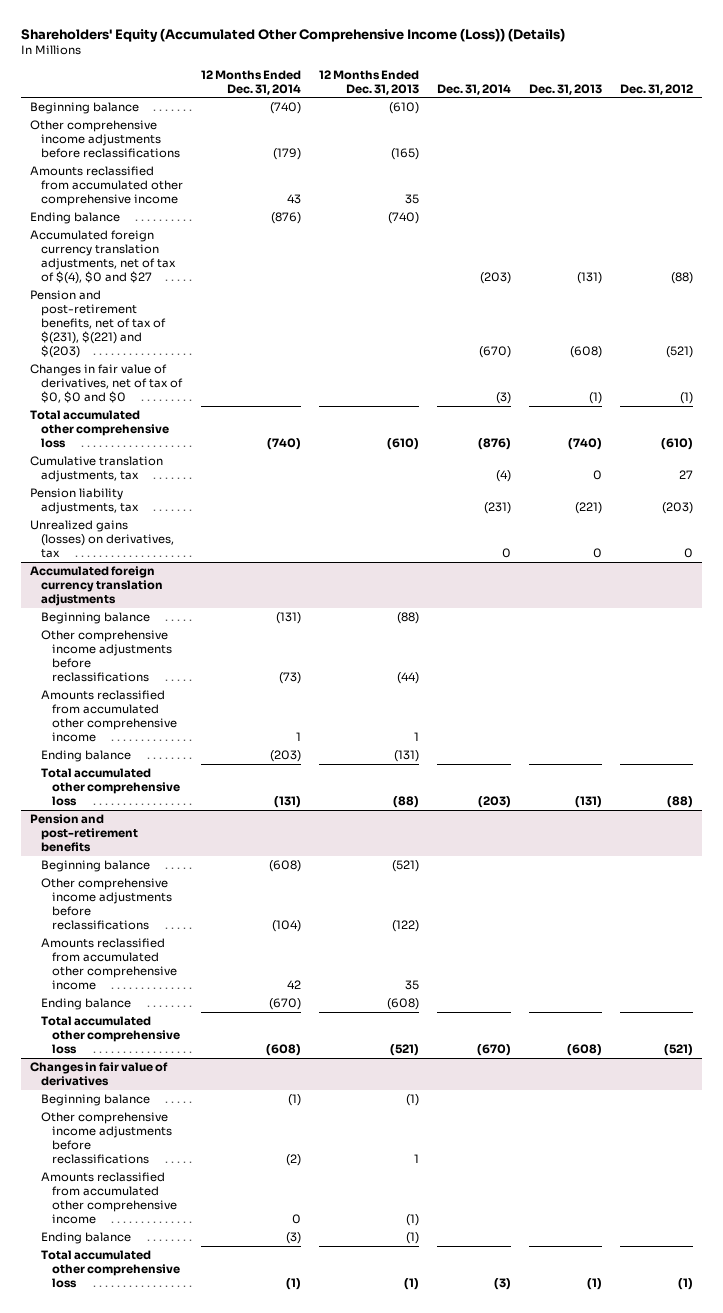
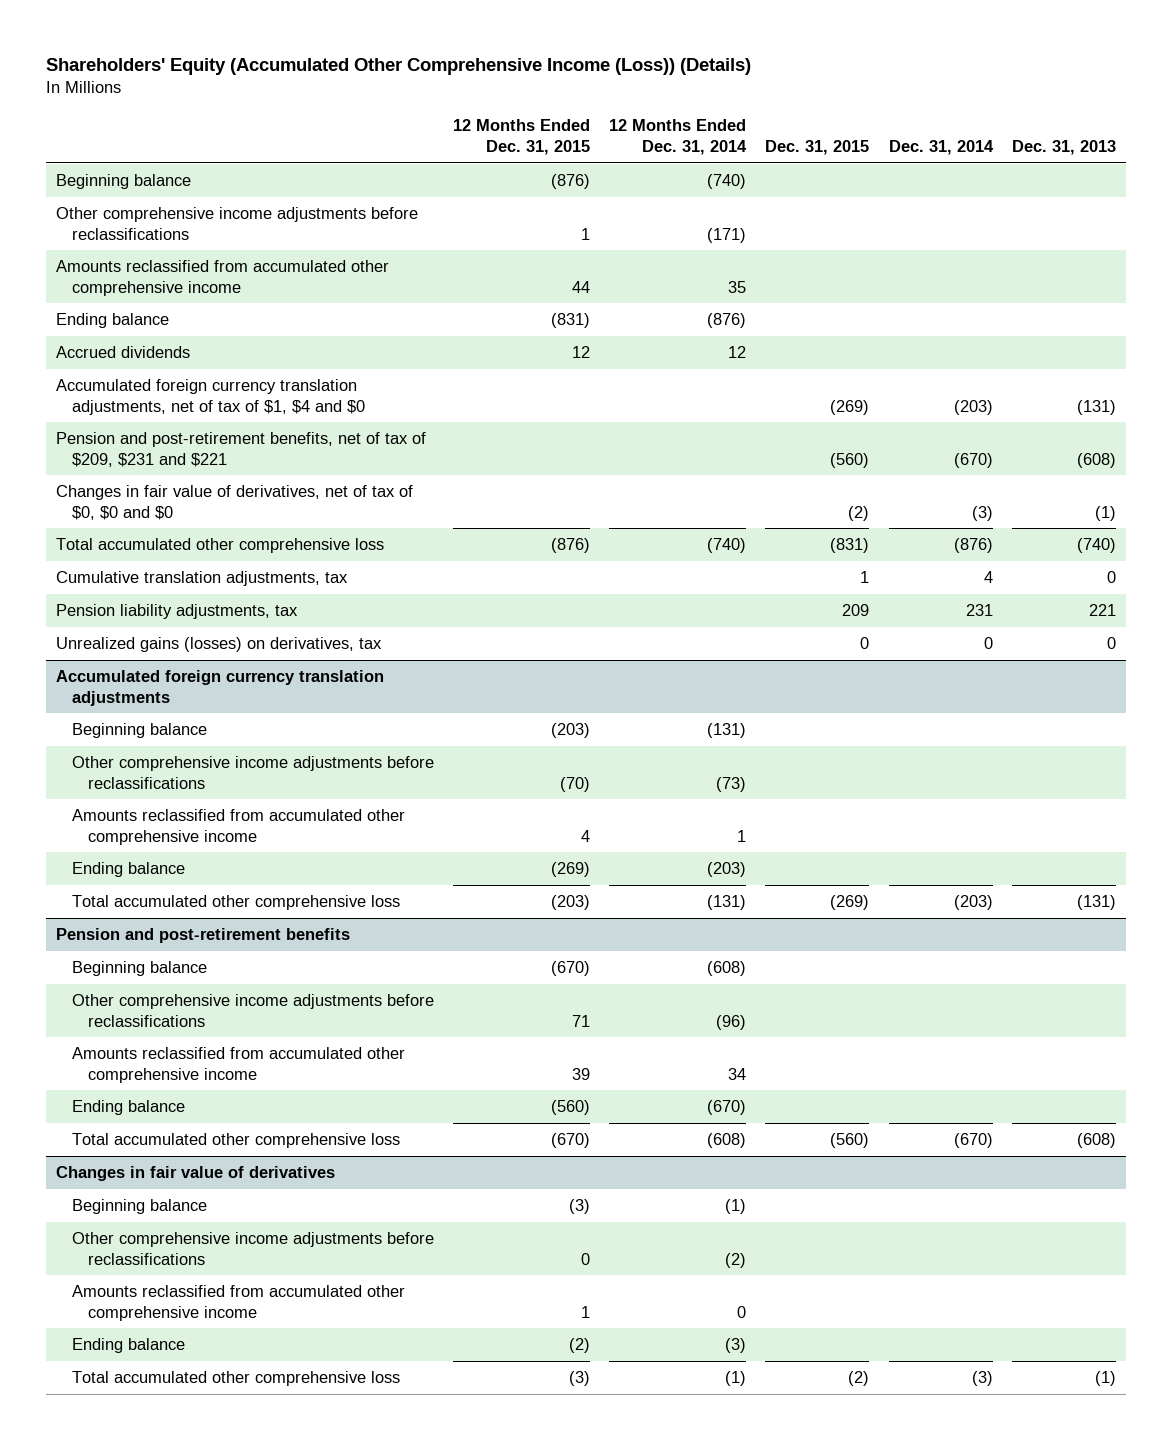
[319,69,420,95] 12 Months Ended Dec. 31, 2013 -> none
[619,83,693,95] Dec. 31, 2012 -> none
none -> [453,119,591,156] 12 Months Ended Dec. 31, 2015
none -> [765,140,870,156] Dec. 31, 2015
[273,148,302,161] (179) -> [707,227,747,243] (171)
[287,194,302,205] 43 -> [728,280,747,293] 35
none -> [55,345,190,358] Accrued dividends
[30,230,177,285] Accumulated foreign currency translation adjustments, net of tax of $(4), $0 and $27 -> [55,378,365,415] Accumulated foreign currency translation adjustments, net of tax of $1, $4 and $0
[30,290,167,359] Pension and post-retirement benefits, net of tax of $(231), $(221) and $(203) -> [55,431,426,467] Pension and post-retirement benefits, net of tax of $209, $231 and $221
[495,470,511,483] (4) -> [983,570,993,583] 4
[483,502,511,515] (231) -> [965,603,993,616] 231
[574,502,602,515] (221) -> [1088,603,1116,616] 221
[272,920,302,933] (104) -> [716,1014,747,1030] (96)
[287,980,302,990] 42 -> [728,1067,747,1080] 34

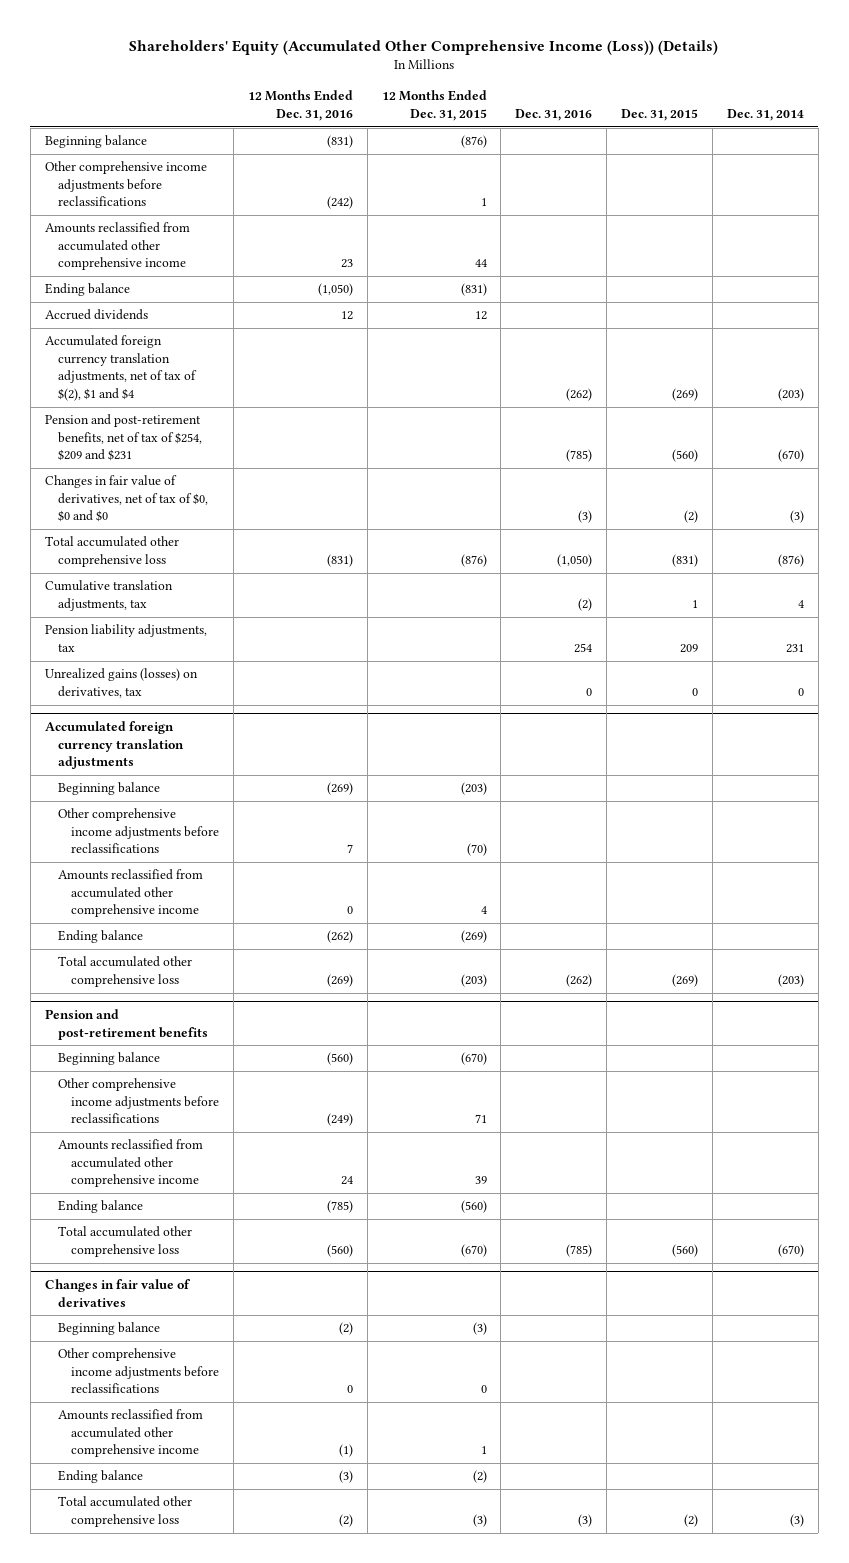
[609,119,748,156] 12 Months Ended Dec. 31, 2014 -> none
[1011,140,1116,156] Dec. 31, 2013 -> none
none -> [247,90,353,121] 12 Months Ended Dec. 31, 2016
none -> [515,108,593,121] Dec. 31, 2016
[55,378,365,415] Accumulated foreign currency translation adjustments, net of tax of $1, $4 and $0 -> [44,335,197,401] Accumulated foreign currency translation adjustments, net of tax of $(2), $1 and $4
[55,431,426,467] Pension and post-retirement benefits, net of tax of $209, $231 and $221 -> [44,414,202,462] Pension and post-retirement benefits, net of tax of $254, $209 and $231

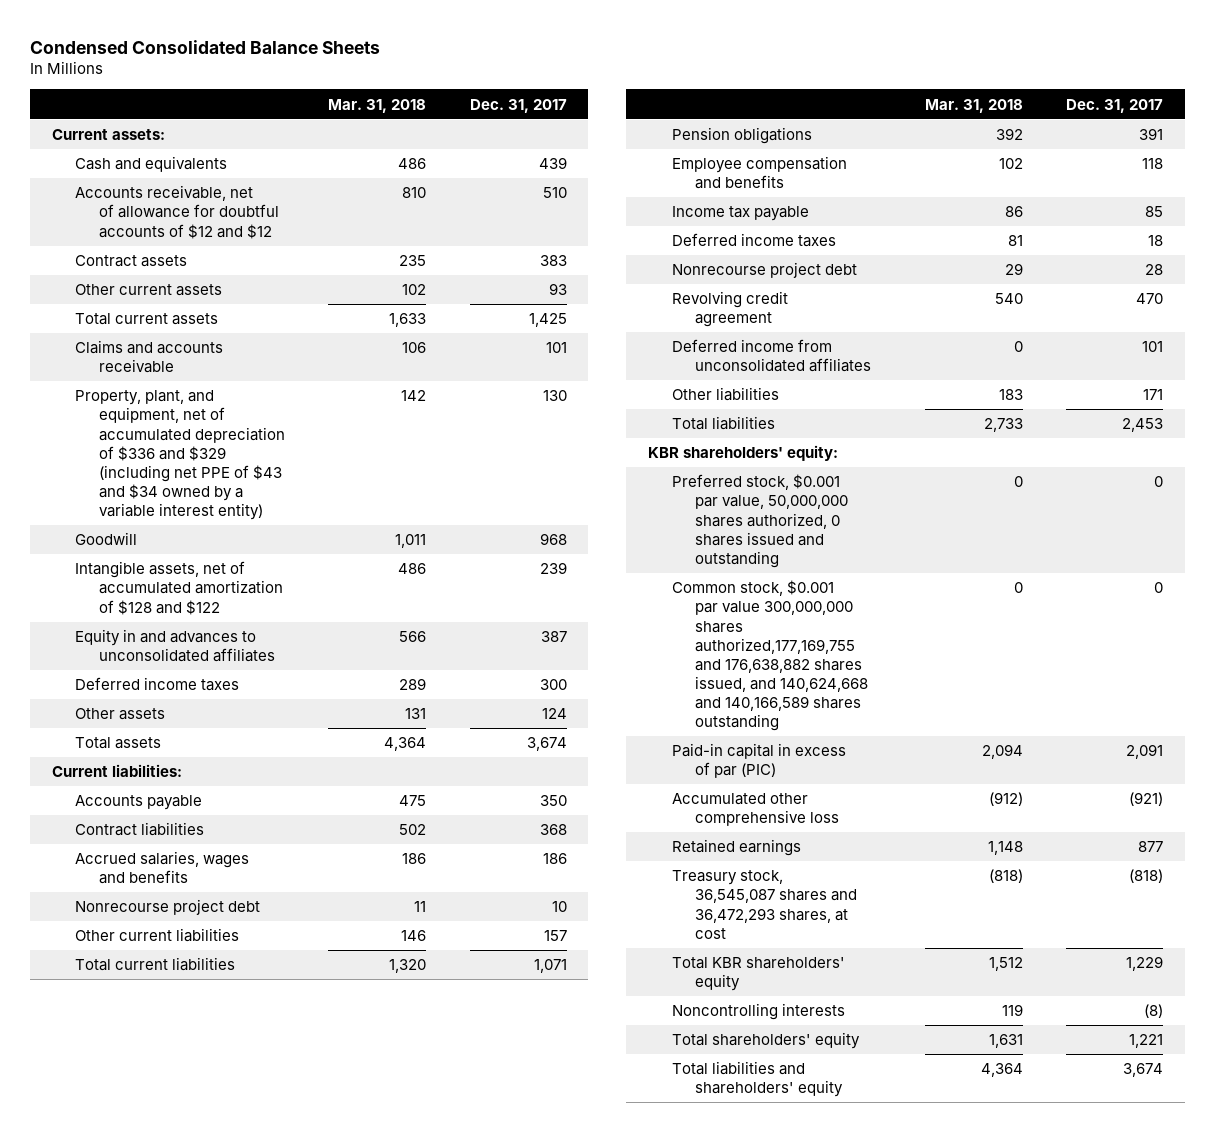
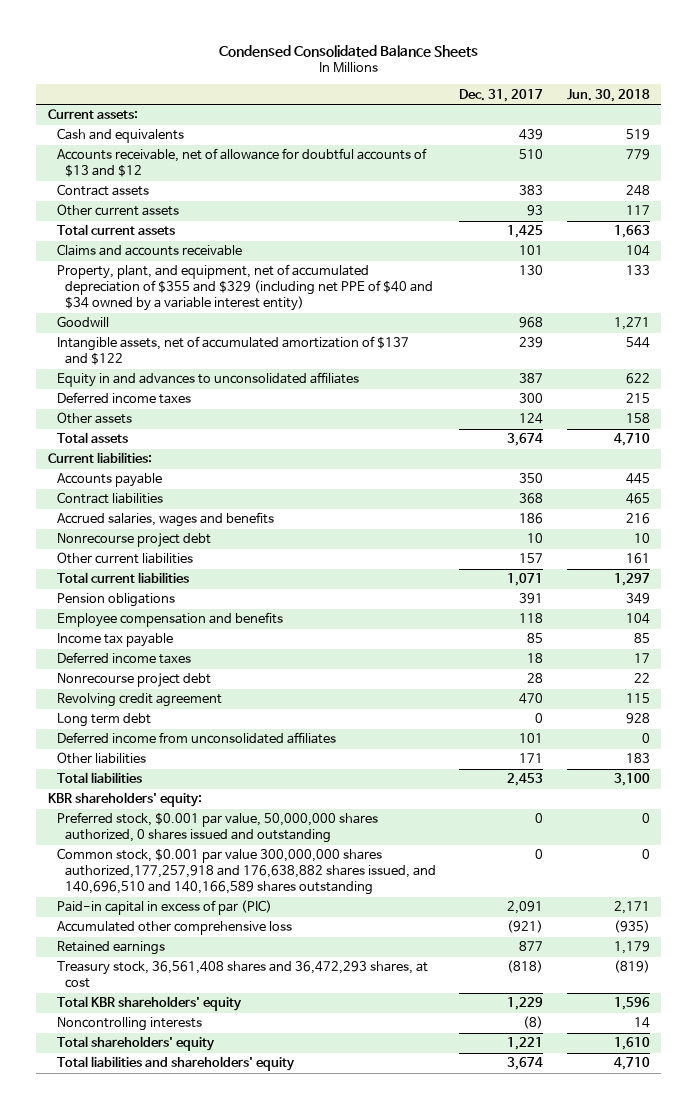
[328,98,427,113] Mar. 31, 2018 -> none
none -> [566,88,650,102] Jun. 30, 2018
[75,185,279,239] Accounts receivable, net of allowance for doubtful accounts of $12 and $12 -> [56,148,427,178] Accounts receivable, net of allowance for doubtful accounts of $13 and $12
[75,390,285,521] Property, plant, and equipment, net of accumulated depreciation of $336 and $329 (including net PPE of $43 and $34 owned by a variable interest entity) -> [56,264,434,312] Property, plant, and equipment, net of accumulated depreciation of $355 and $329 (including net PPE of $40 and $34 owned by a variable interest entity)
[75,561,283,615] Intangible assets, net of accumulated amortization of $128 and $122 -> [56,336,409,366] Intangible assets, net of accumulated amortization of $137 and $122
none -> [56,713,151,728] Long term debt
[671,580,869,732] Common stock, $0.001 par value 300,000,000 shares authorized,177,169,755 and 176,638,882 shares issued, and 140,624,668 and 140,166,589 shares outstanding -> [56,848,437,896] Common stock, $0.001 par value 300,000,000 shares authorized,177,257,918 and 176,638,882 shares issued, and 140,696,510 and 140,166,589 shares outstanding
[671,870,858,939] Treasury stock, 36,545,087 shares and 36,472,293 shares, at cost -> [56,961,428,989] Treasury stock, 36,561,408 shares and 36,472,293 shares, at cost

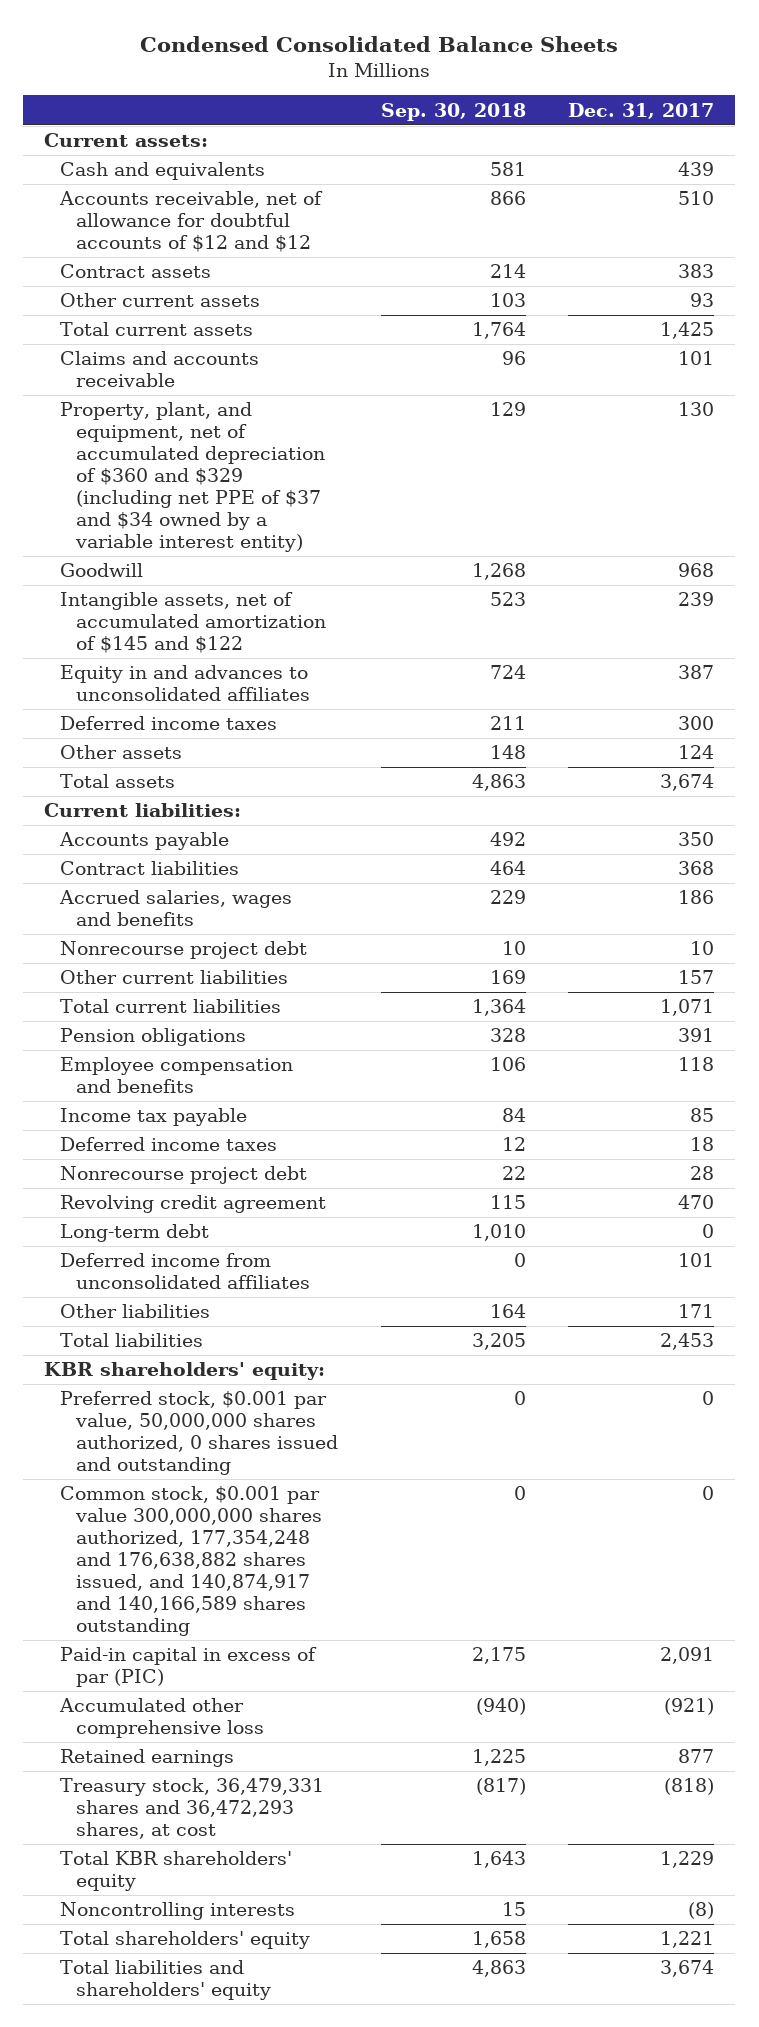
[566,88,650,102] Jun. 30, 2018 -> none
none -> [380,102,526,121] Sep. 30, 2018
[56,148,427,178] Accounts receivable, net of allowance for doubtful accounts of $13 and $12 -> [59,191,324,253] Accounts receivable, net of allowance for doubtful accounts of $12 and $12
[56,264,434,312] Property, plant, and equipment, net of accumulated depreciation of $355 and $329 (including net PPE of $40 and $34 owned by a variable interest entity) -> [60,402,326,552] Property, plant, and equipment, net of accumulated depreciation of $360 and $329 (including net PPE of $37 and $34 owned by a variable interest entity)
[56,336,409,366] Intangible assets, net of accumulated amortization of $137 and $122 -> [60,592,327,654] Intangible assets, net of accumulated amortization of $145 and $122
[56,713,151,728] Long term debt -> [60,1224,210,1243] Long-term debt
[56,848,437,896] Common stock, $0.001 par value 300,000,000 shares authorized,177,257,918 and 176,638,882 shares issued, and 140,696,510 and 140,166,589 shares outstanding -> [60,1486,323,1636] Common stock, $0.001 par value 300,000,000 shares authorized, 177,354,248 and 176,638,882 shares issued, and 140,874,917 and 140,166,589 shares outstanding
[56,961,428,989] Treasury stock, 36,561,408 shares and 36,472,293 shares, at cost -> [60,1778,325,1840] Treasury stock, 36,479,331 shares and 36,472,293 shares, at cost

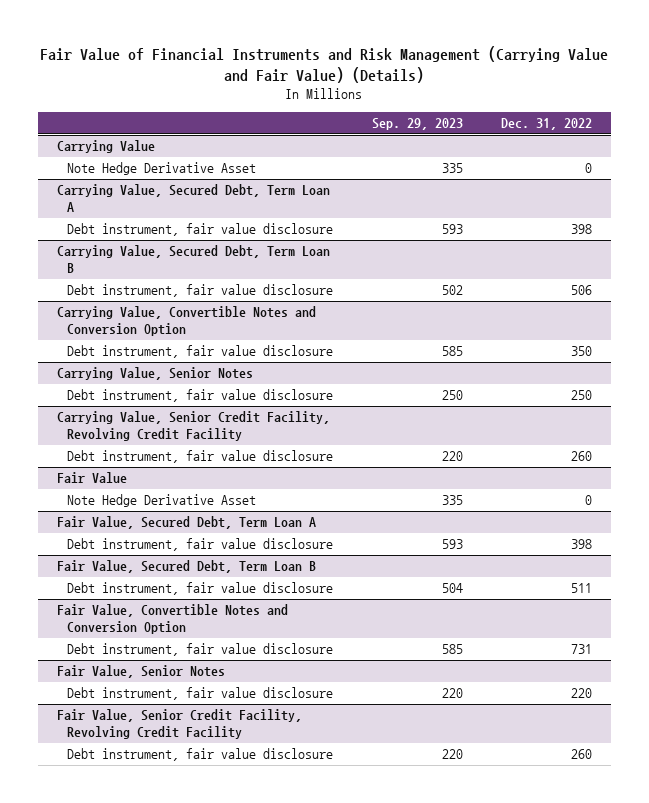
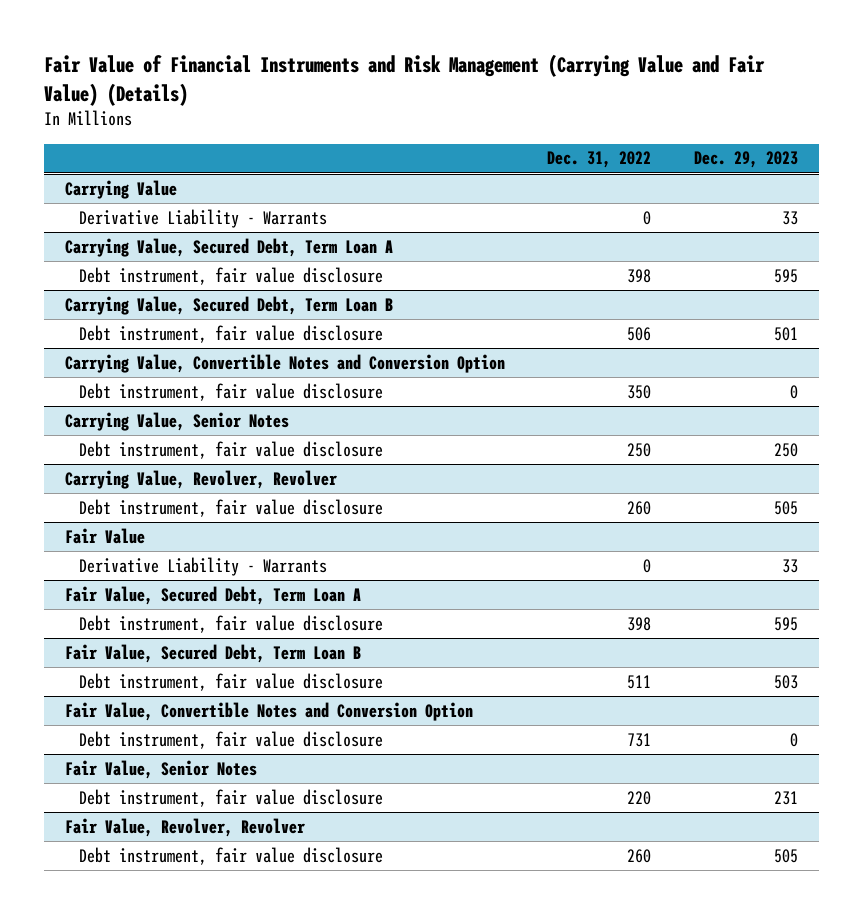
[371,118,463,131] Sep. 29, 2023 -> none
none -> [693,151,798,169] Dec. 29, 2023
[67,162,257,176] Note Hedge Derivative Asset -> none
none -> [79,208,328,228] Derivative Liability - Warrants
[56,411,330,442] Carrying Value, Senior Credit Facility, Revolving Credit Facility -> none
none -> [65,469,338,489] Carrying Value, Revolver, Revolver
[67,494,257,508] Note Hedge Derivative Asset -> none
none -> [79,556,328,576] Derivative Liability - Warrants
[56,709,302,740] Fair Value, Senior Credit Facility, Revolving Credit Facility -> none
none -> [65,817,306,837] Fair Value, Revolver, Revolver

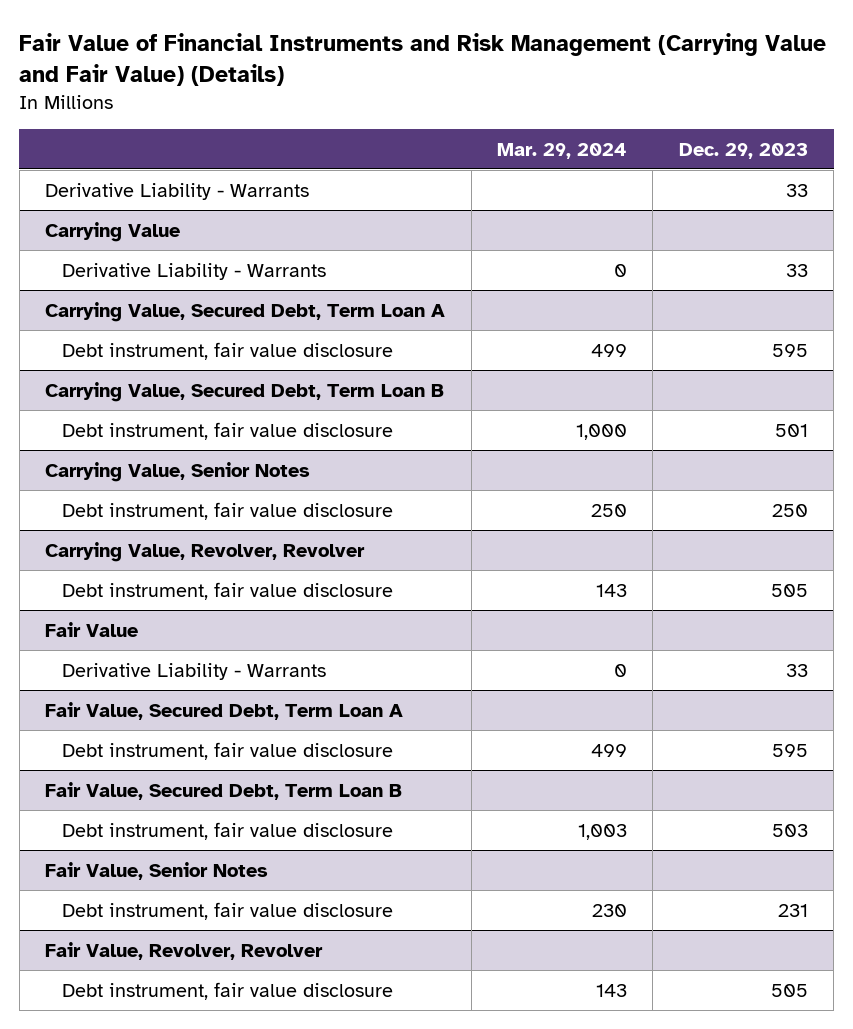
[547,151,652,169] Dec. 31, 2022 -> none
none -> [497,142,628,159] Mar. 29, 2024
none -> [45,182,310,200] Derivative Liability - Warrants
[65,353,506,373] Carrying Value, Convertible Notes and Conversion Option -> none
[79,382,384,401] Debt instrument, fair value disclosure -> none
[65,701,474,721] Fair Value, Convertible Notes and Conversion Option -> none
[79,730,384,749] Debt instrument, fair value disclosure -> none

